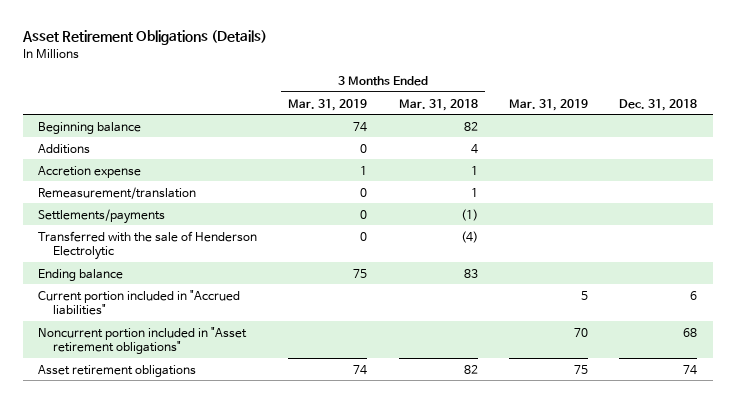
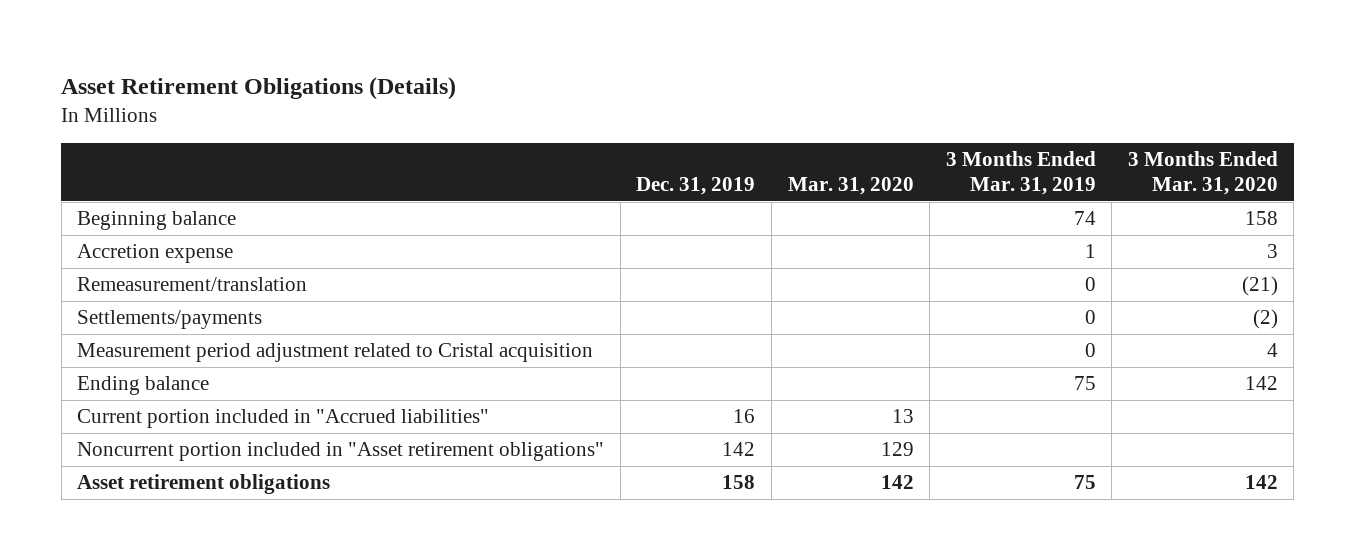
[398,98,478,111] Mar. 31, 2018 -> none
[508,98,588,111] Mar. 31, 2019 -> none
[619,98,698,111] Dec. 31, 2018 -> none
none -> [636,177,756,196] Dec. 31, 2019
none -> [787,177,914,196] Mar. 31, 2020
none -> [1127,150,1278,196] 3 Months Ended Mar. 31, 2020
[38,143,91,154] Additions -> none
[38,230,258,261] Transferred with the sale of Henderson Electrolytic -> none
none -> [77,343,594,363] Measurement period adjustment related to Cristal acquisition
[353,364,368,375] 74 -> [1073,475,1096,490] 75

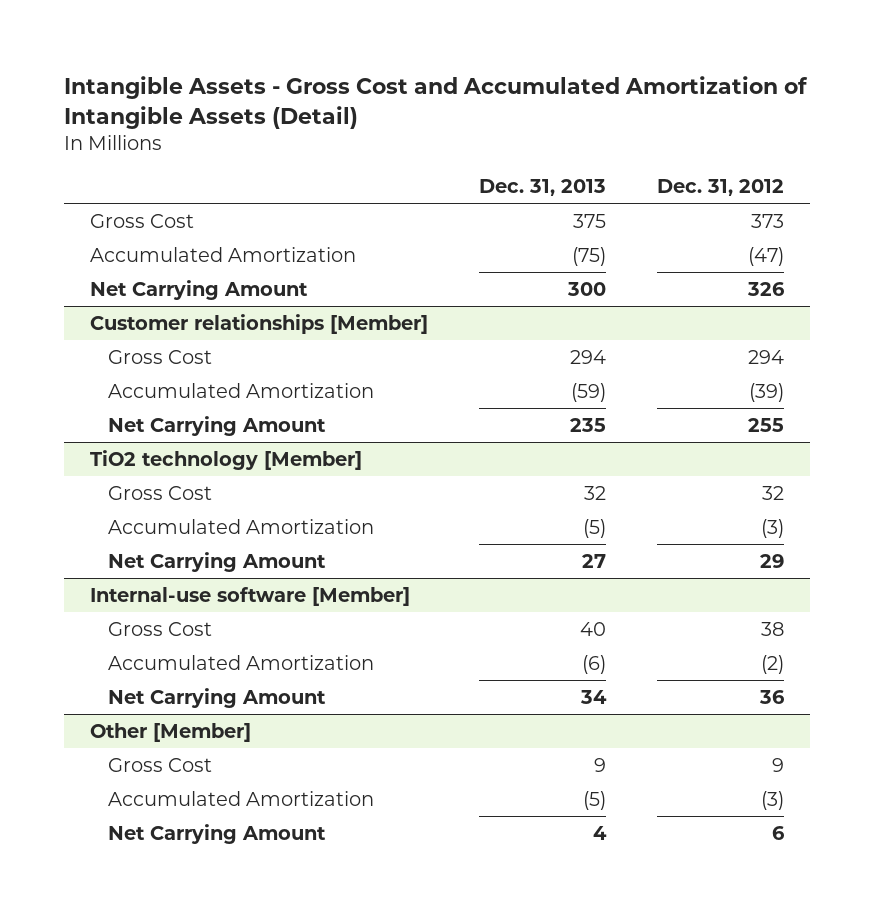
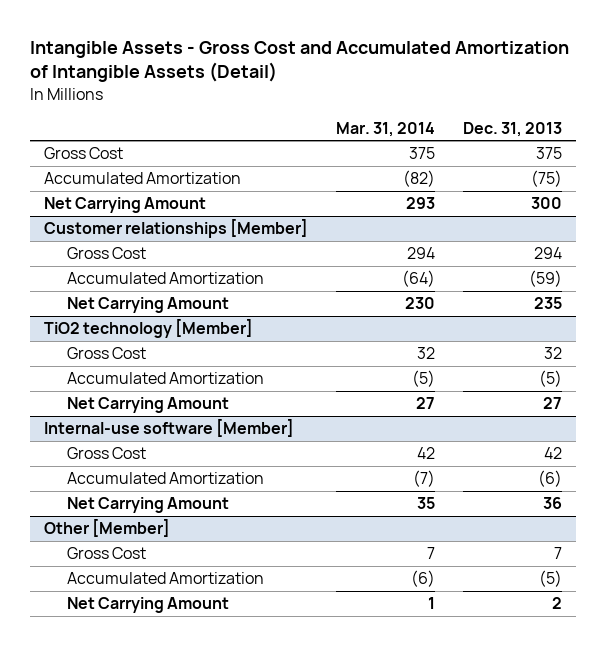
[657,179,785,197] Dec. 31, 2012 -> none
none -> [335,121,435,137] Mar. 31, 2014
[580,621,607,636] 40 -> [543,447,562,460] 42
[580,689,608,704] 34 -> [542,497,562,510] 36
[594,757,607,772] 9 -> [553,547,562,560] 7
[593,825,608,840] 4 -> [551,597,562,610] 2

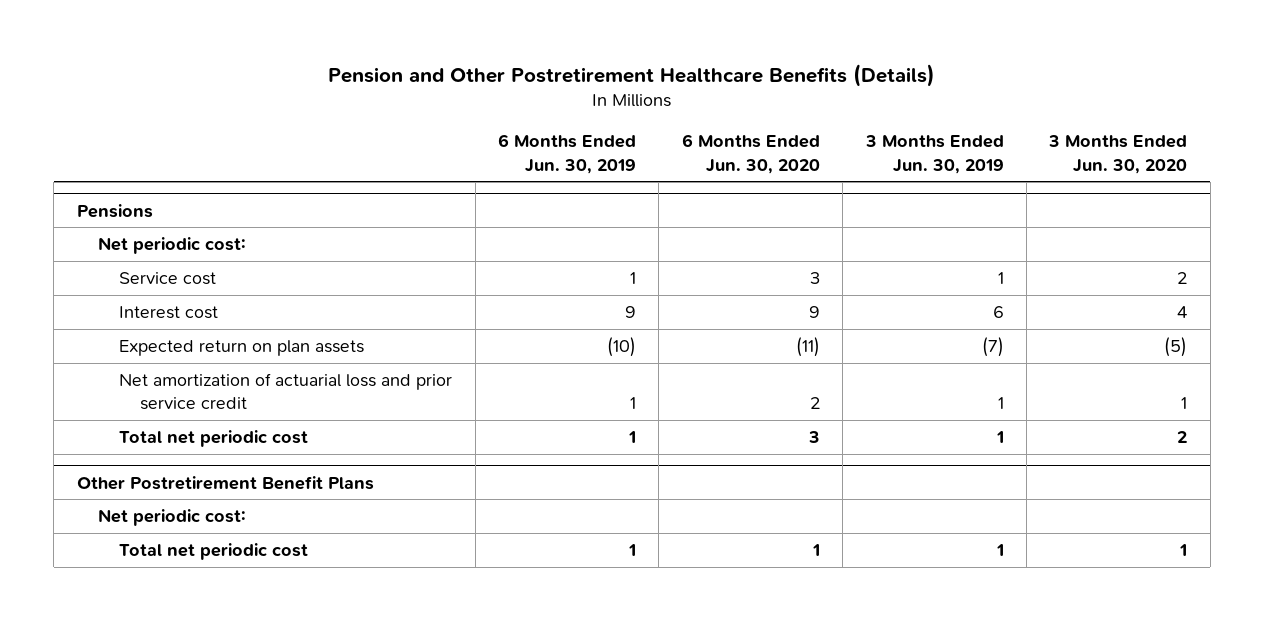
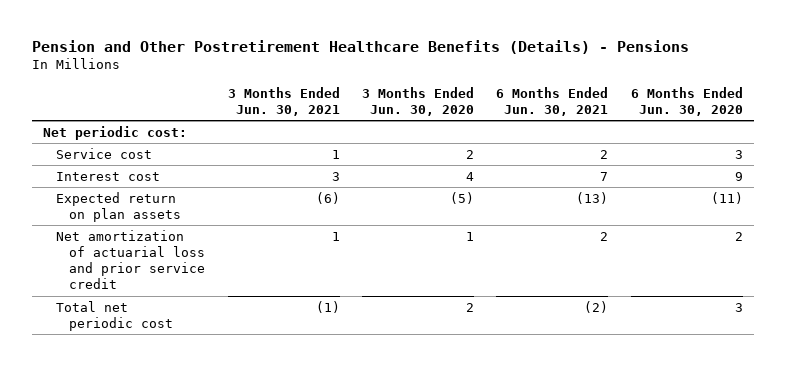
[328,63,936,87] Pension and Other Postretirement Healthcare Benefits (Details) -> [32,39,690,54] Pension and Other Postretirement Healthcare Benefits (Details) - Pensions
[497,134,636,174] 6 Months Ended Jun. 30, 2019 -> none
[864,135,1004,174] 3 Months Ended Jun. 30, 2019 -> none
none -> [227,86,340,116] 3 Months Ended Jun. 30, 2021
none -> [496,86,609,116] 6 Months Ended Jun. 30, 2021
[76,203,153,218] Pensions -> none
[76,475,374,490] Other Postretirement Benefit Plans -> none
[97,508,246,526] Net periodic cost: -> none
[119,542,309,560] Total net periodic cost -> none

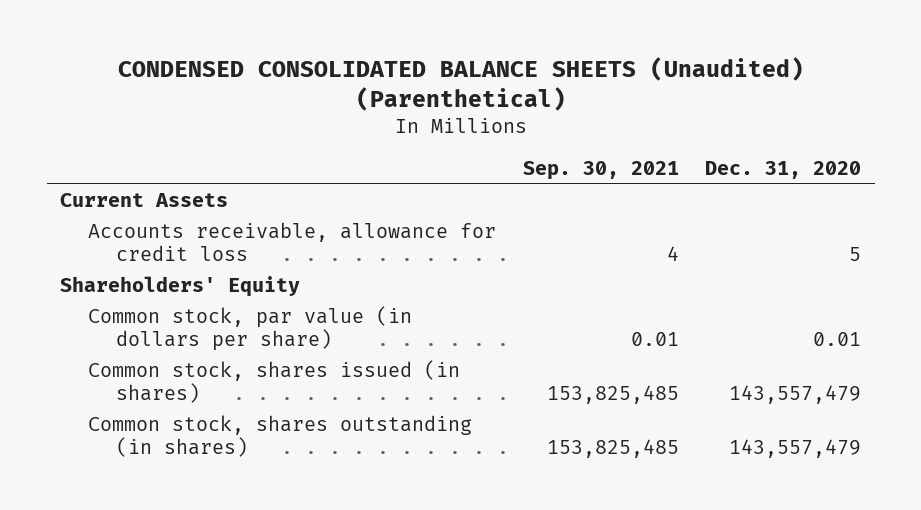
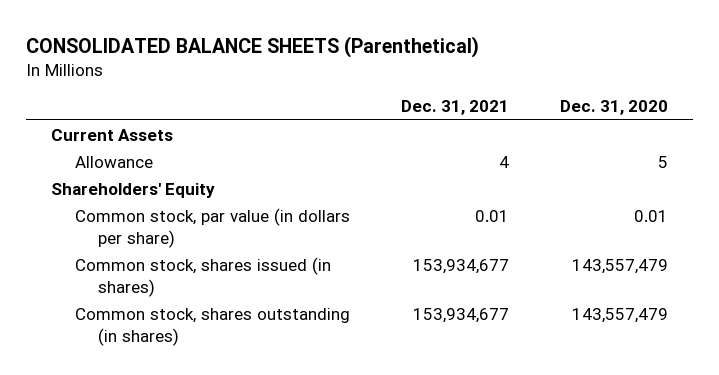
[117,56,804,112] CONDENSED CONSOLIDATED BALANCE SHEETS (Unaudited) (Parenthetical) -> [25,35,479,58] CONSOLIDATED BALANCE SHEETS (Parenthetical)
[522,161,679,181] Sep. 30, 2021 -> none
none -> [400,100,509,116] Dec. 31, 2021
[87,222,496,262] Accounts receivable, allowance for credit loss -> [74,155,153,168] Allowance

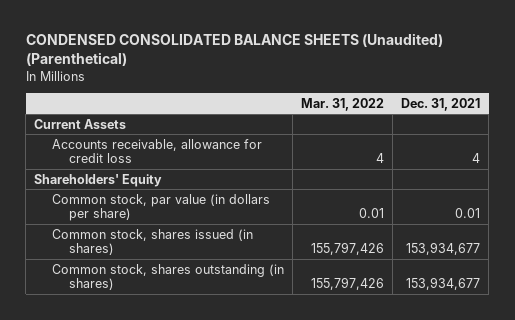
[25,35,479,58] CONSOLIDATED BALANCE SHEETS (Parenthetical) -> [25,32,443,66] CONDENSED CONSOLIDATED BALANCE SHEETS (Unaudited) (Parenthetical)
[559,100,668,116] Dec. 31, 2020 -> none
none -> [301,97,385,111] Mar. 31, 2022
[74,155,153,168] Allowance -> [51,138,262,164] Accounts receivable, allowance for credit loss

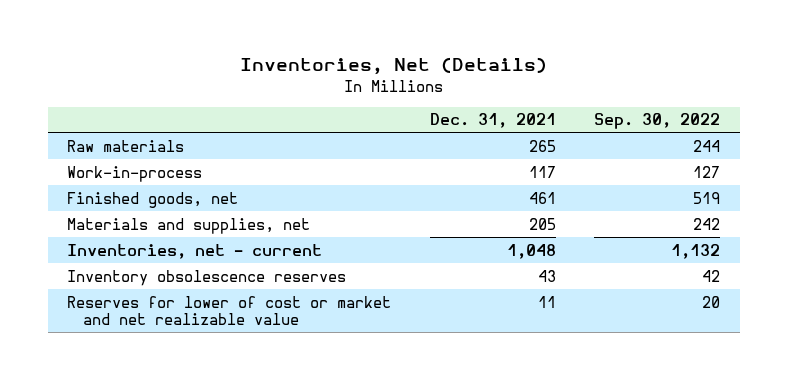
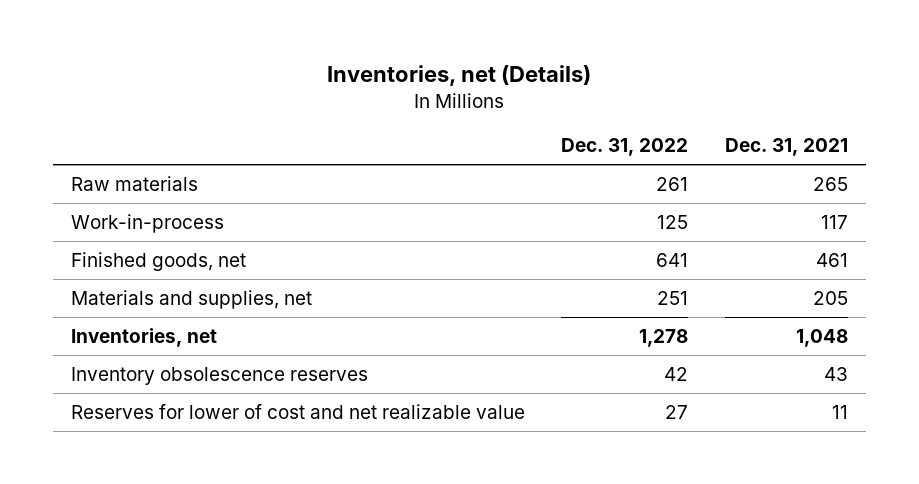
[239,57,547,76] Inventories, Net (Details) -> [327,65,592,87] Inventories, net (Details)
[594,113,721,130] Sep. 30, 2022 -> none
none -> [561,138,689,157] Dec. 31, 2022
[67,243,323,259] Inventories, net - current -> [70,327,217,347] Inventories, net
[67,295,392,326] Reserves for lower of cost or market and net realizable value -> [70,403,525,419] Reserves for lower of cost and net realizable value

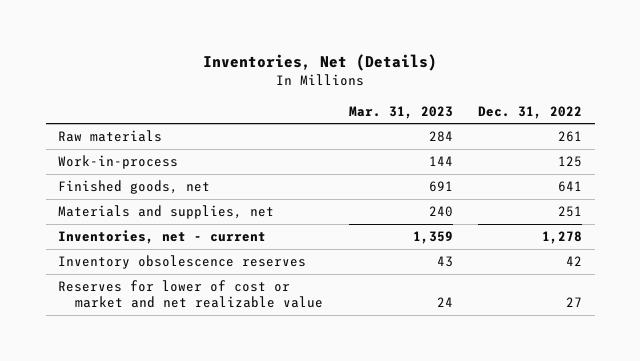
[327,65,592,87] Inventories, net (Details) -> [203,53,438,71] Inventories, Net (Details)
[724,138,848,157] Dec. 31, 2021 -> none
none -> [348,105,453,119] Mar. 31, 2023
[70,327,217,347] Inventories, net -> [58,230,267,245] Inventories, net - current
[70,403,525,419] Reserves for lower of cost and net realizable value -> [58,280,324,309] Reserves for lower of cost or market and net realizable value

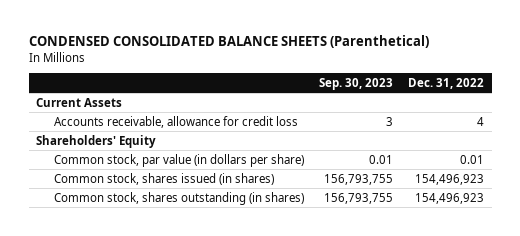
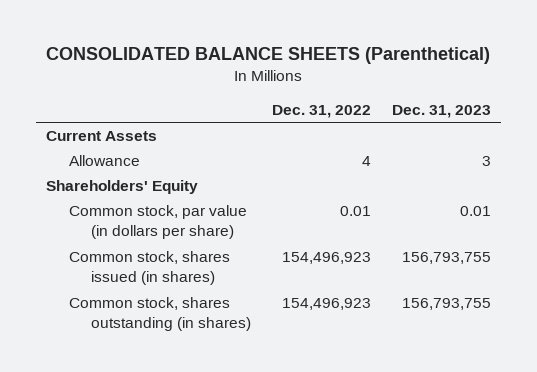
[28,35,429,49] CONDENSED CONSOLIDATED BALANCE SHEETS (Parenthetical) -> [46,47,491,65] CONSOLIDATED BALANCE SHEETS (Parenthetical)
[319,77,394,90] Sep. 30, 2023 -> none
none -> [391,105,491,119] Dec. 31, 2023
[54,115,299,128] Accounts receivable, allowance for credit loss -> [68,155,140,167] Allowance

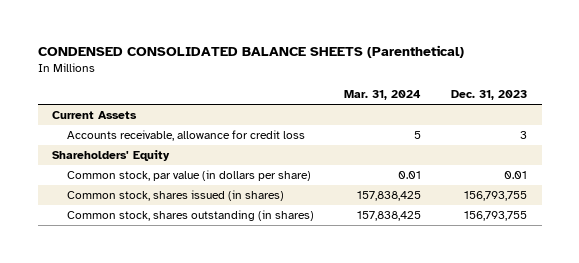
[46,47,491,65] CONSOLIDATED BALANCE SHEETS (Parenthetical) -> [37,45,464,59] CONDENSED CONSOLIDATED BALANCE SHEETS (Parenthetical)
[272,105,372,119] Dec. 31, 2022 -> none
none -> [344,90,422,101] Mar. 31, 2024
[68,155,140,167] Allowance -> [67,130,306,142] Accounts receivable, allowance for credit loss

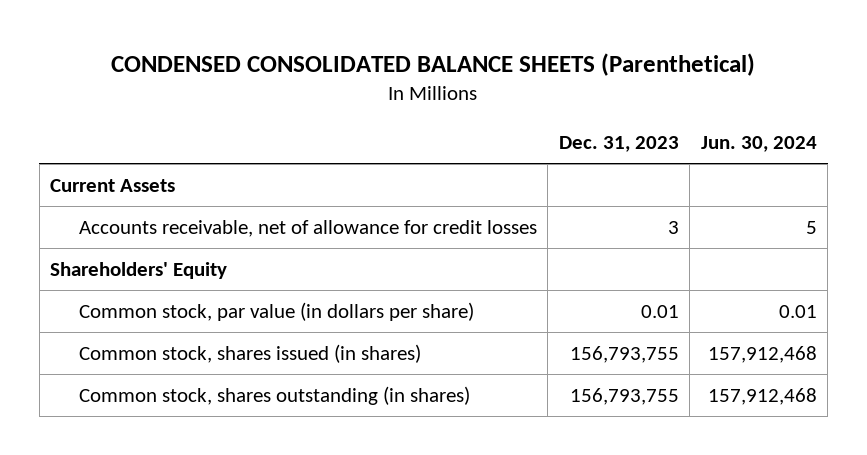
[344,90,422,101] Mar. 31, 2024 -> none
none -> [700,136,817,153] Jun. 30, 2024
[67,130,306,142] Accounts receivable, allowance for credit loss -> [78,219,537,237] Accounts receivable, net of allowance for credit losses

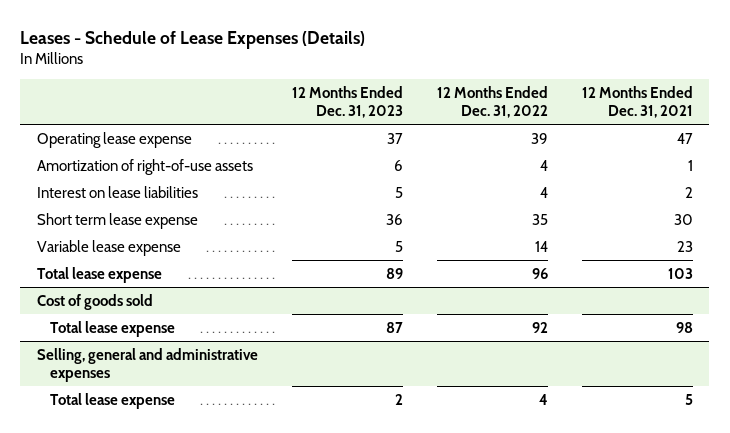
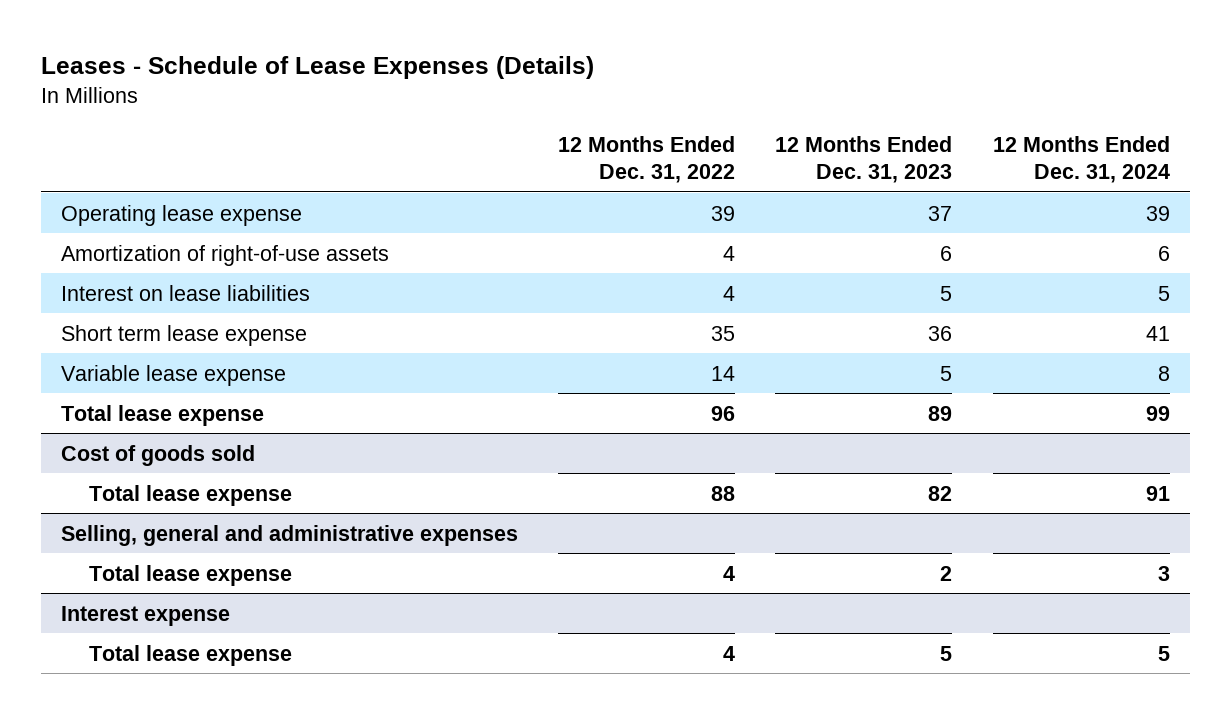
[581,86,693,119] 12 Months Ended Dec. 31, 2021 -> none
none -> [992,135,1170,183] 12 Months Ended Dec. 31, 2024
[386,321,404,333] 87 -> [928,485,953,501] 82
[531,321,548,333] 92 -> [711,485,736,501] 88
none -> [60,605,230,626] Interest expense
none -> [88,644,292,666] Total lease expense

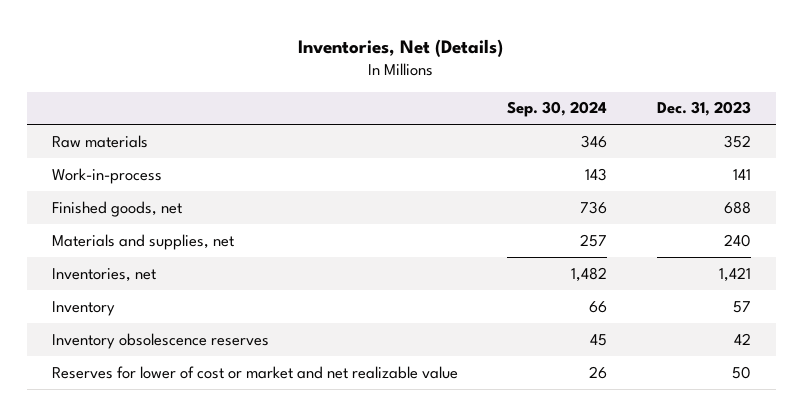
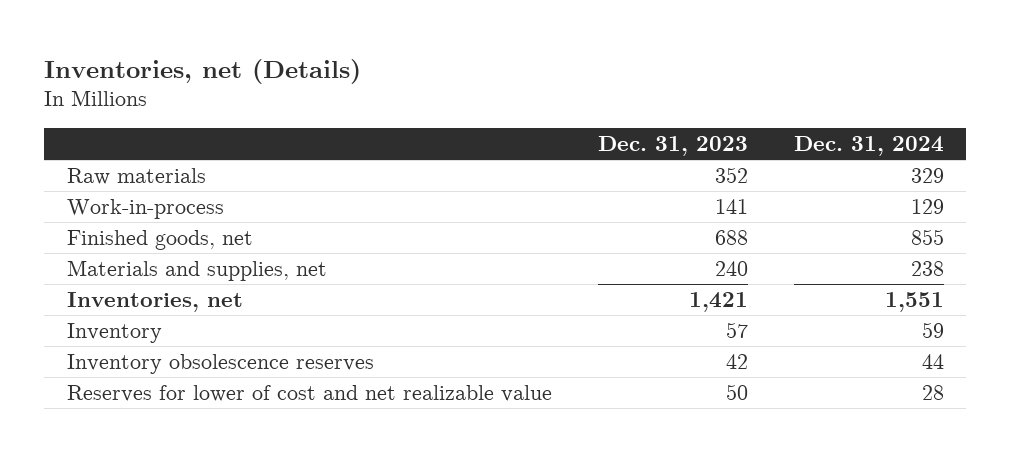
[298,38,504,57] Inventories, Net (Details) -> [44,58,362,84] Inventories, net (Details)
[507,101,608,118] Sep. 30, 2024 -> none
none -> [793,136,944,157] Dec. 31, 2024
[51,365,458,379] Reserves for lower of cost or market and net realizable value -> [67,385,553,403] Reserves for lower of cost and net realizable value

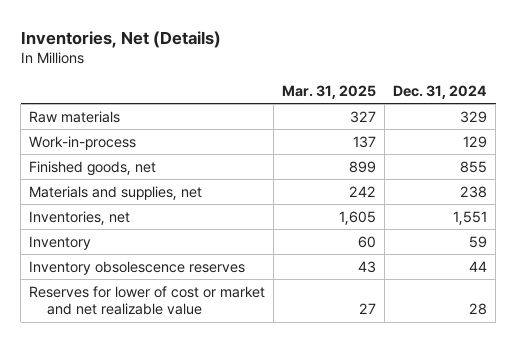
[44,58,362,84] Inventories, net (Details) -> [20,30,221,48] Inventories, Net (Details)
[597,136,748,157] Dec. 31, 2023 -> none
none -> [282,85,377,100] Mar. 31, 2025
[67,385,553,403] Reserves for lower of cost and net realizable value -> [29,285,266,316] Reserves for lower of cost or market and net realizable value

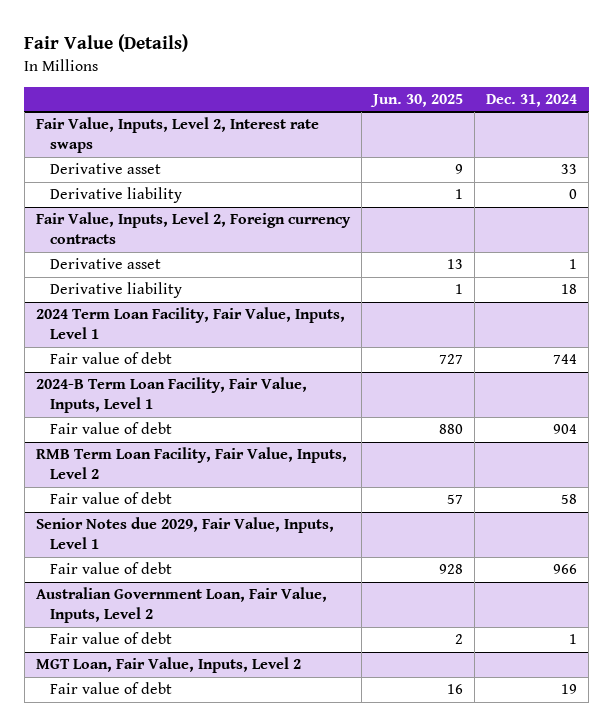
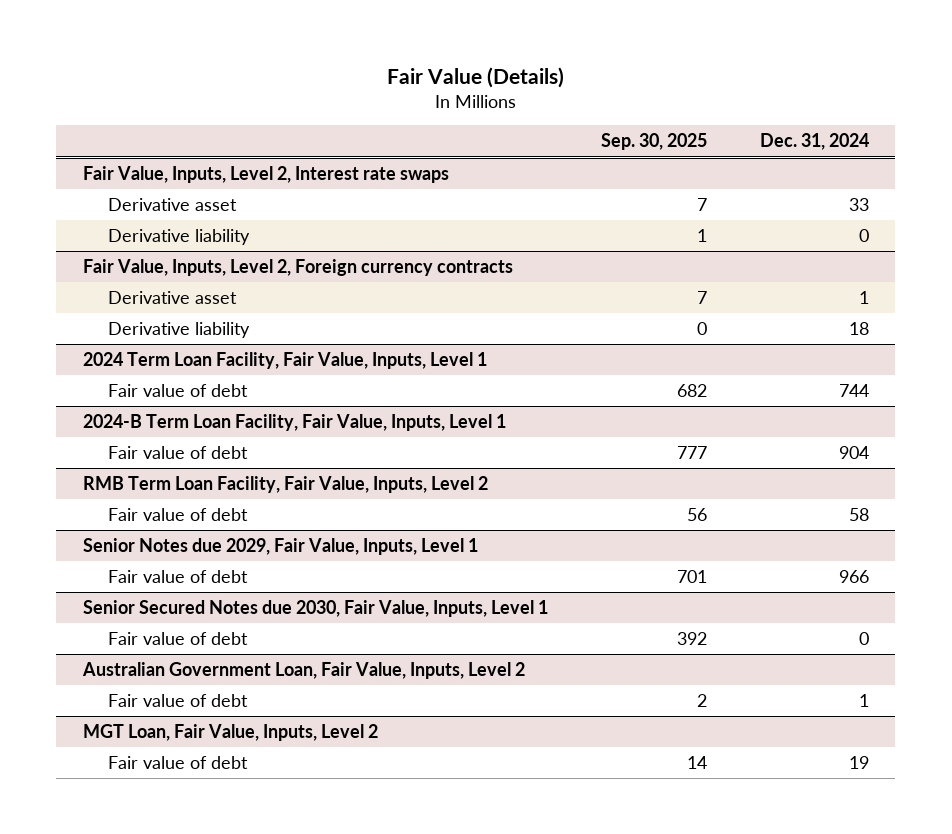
[370,94,464,108] Jun. 30, 2025 -> none
none -> [600,133,707,151] Sep. 30, 2025
none -> [82,599,548,617] Senior Secured Notes due 2030, Fair Value, Inputs, Level 1
none -> [107,631,248,645] Fair value of debt

